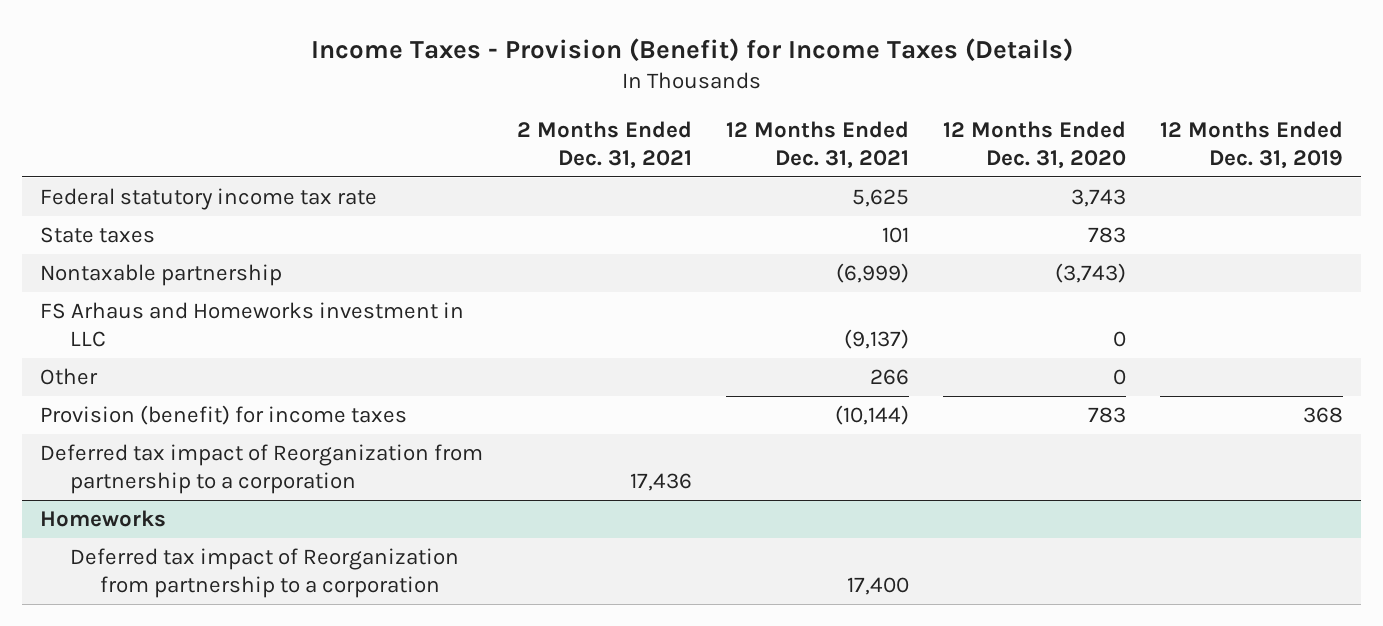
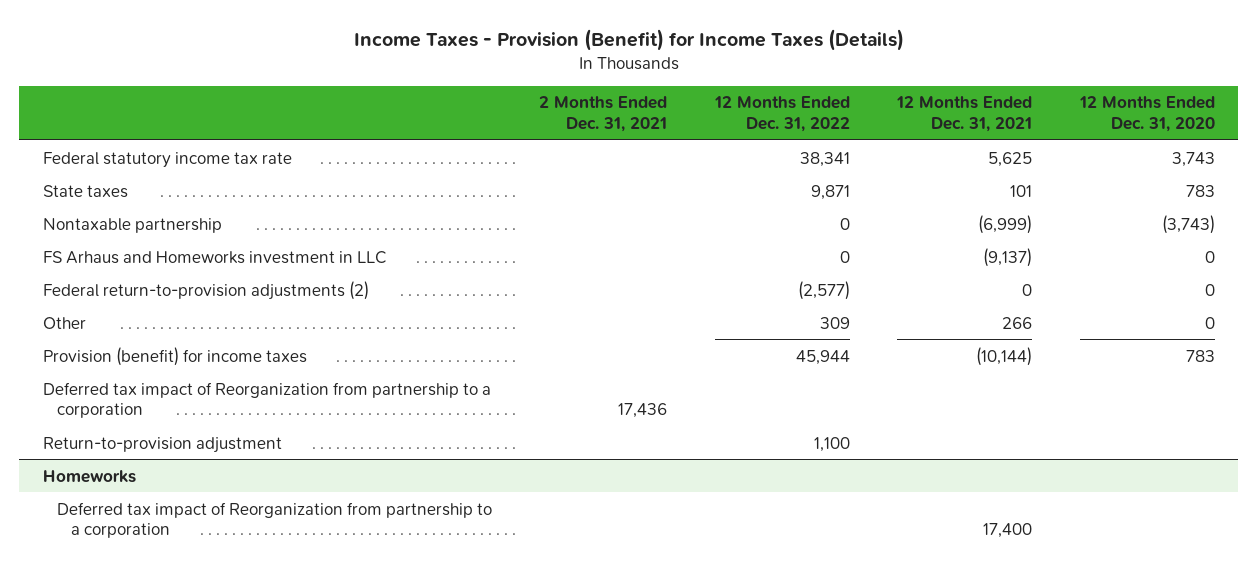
[1160,120,1344,169] 12 Months Ended Dec. 31, 2019 -> none
none -> [713,96,850,133] 12 Months Ended Dec. 31, 2022
none -> [42,280,369,300] Federal return-to-provision adjustments (2)
none -> [42,436,282,453] Return-to-provision adjustment

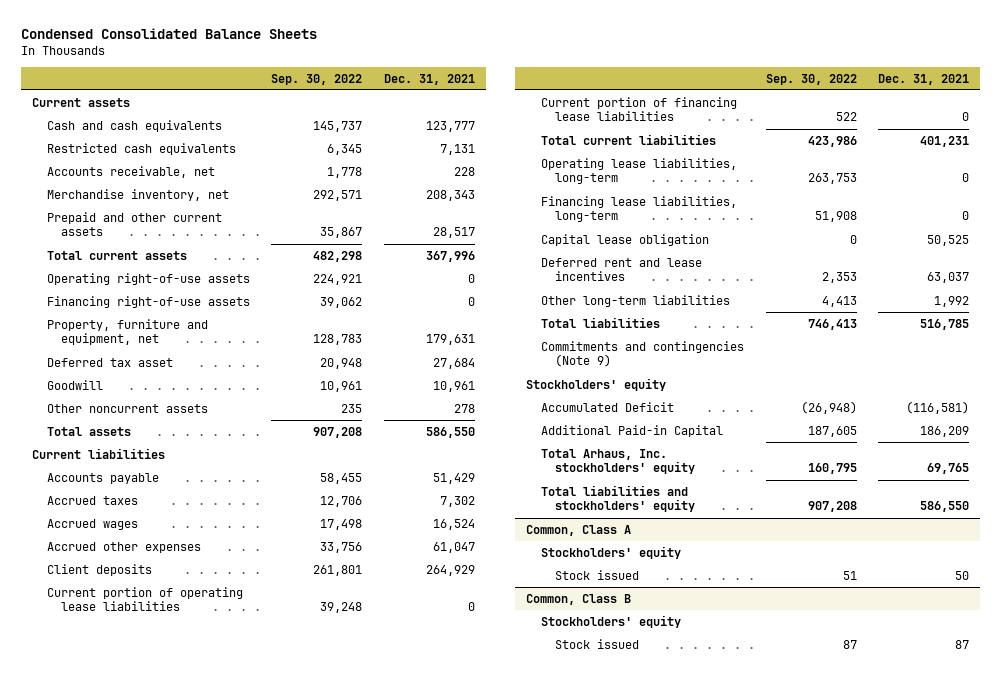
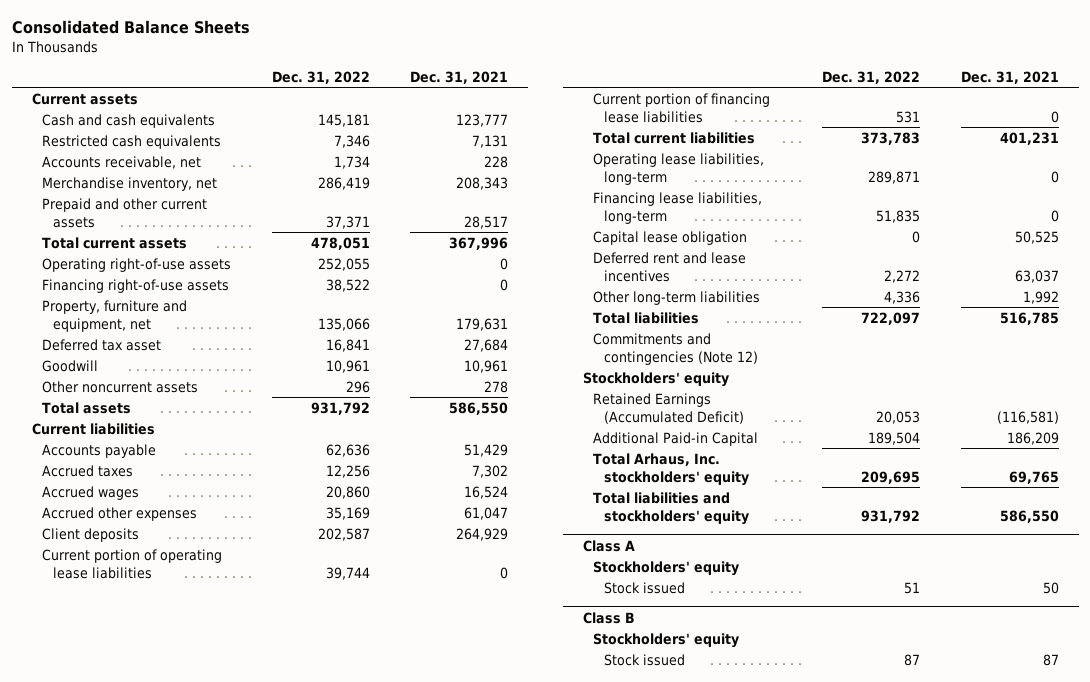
[21,28,318,40] Condensed Consolidated Balance Sheets -> [11,20,250,35] Consolidated Balance Sheets
[271,73,363,85] Sep. 30, 2022 -> none
none -> [271,70,370,84] Dec. 31, 2022
[540,340,744,368] Commitments and contingencies (Note 9) -> [593,332,758,365] Commitments and contingencies (Note 12)
[540,401,674,412] Accumulated Deficit -> [593,392,744,424] Retained Earnings (Accumulated Deficit)
[526,524,632,536] Common, Class A -> [582,539,635,552] Class A
[526,593,632,605] Common, Class B -> [582,611,635,624] Class B

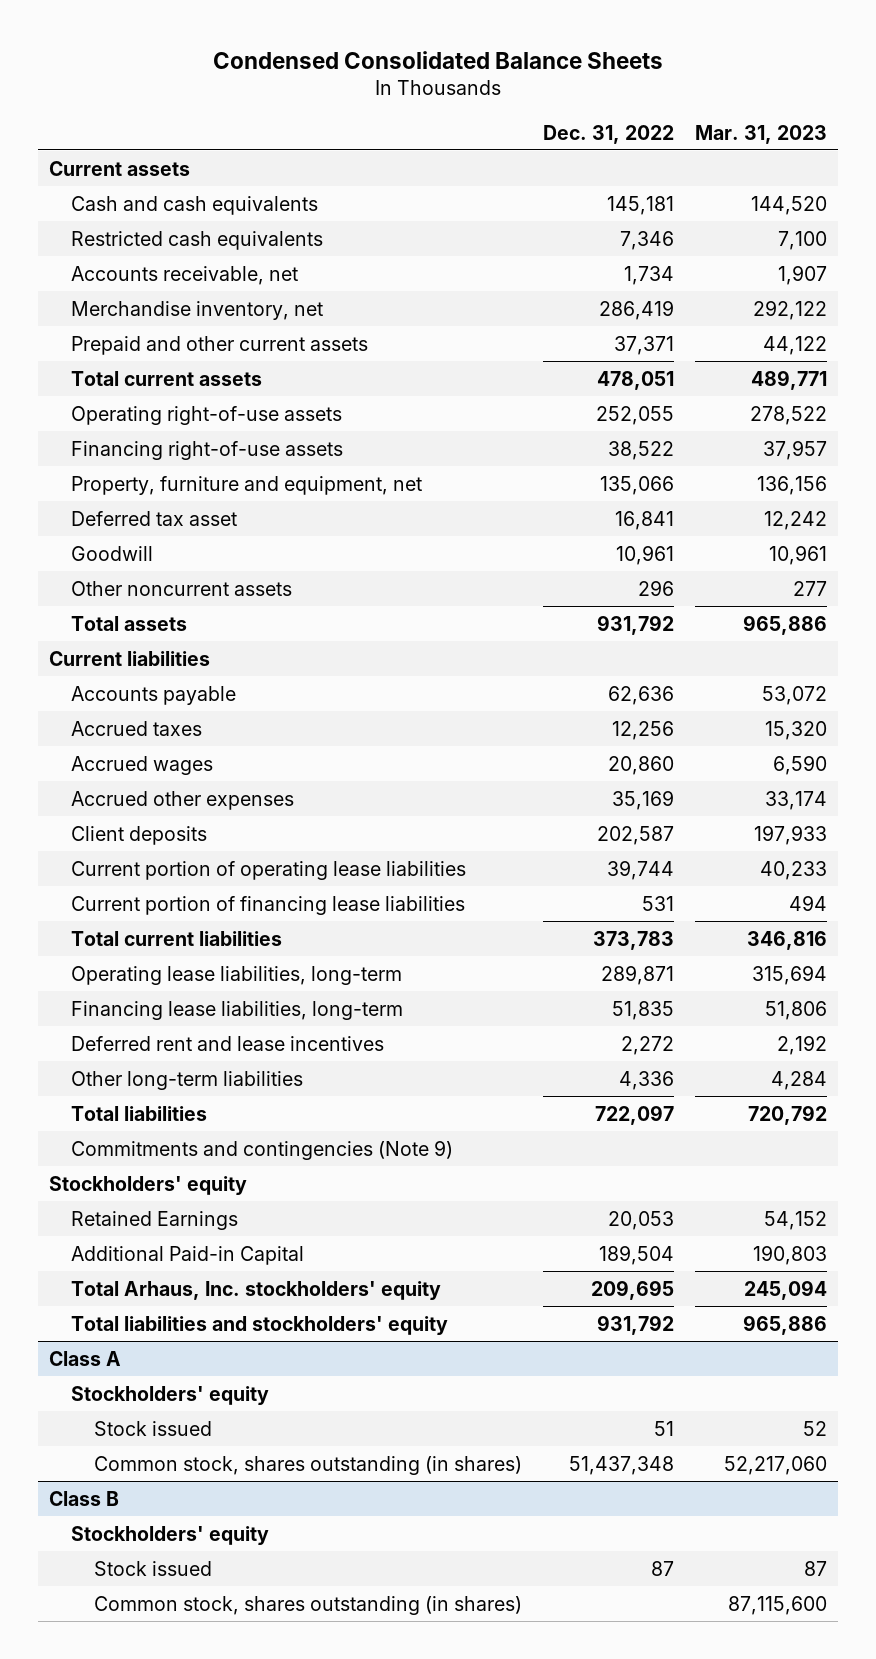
[11,20,250,35] Consolidated Balance Sheets -> [213,50,664,69] Condensed Consolidated Balance Sheets
[409,70,508,84] Dec. 31, 2021 -> none
none -> [695,124,828,144] Mar. 31, 2023
[593,230,748,245] Capital lease obligation -> none
[593,332,758,365] Commitments and contingencies (Note 12) -> [71,1139,454,1160] Commitments and contingencies (Note 9)
[593,392,744,424] Retained Earnings (Accumulated Deficit) -> [71,1210,239,1230] Retained Earnings
none -> [93,1455,522,1475] Common stock, shares outstanding (in shares)
none -> [93,1595,522,1615] Common stock, shares outstanding (in shares)

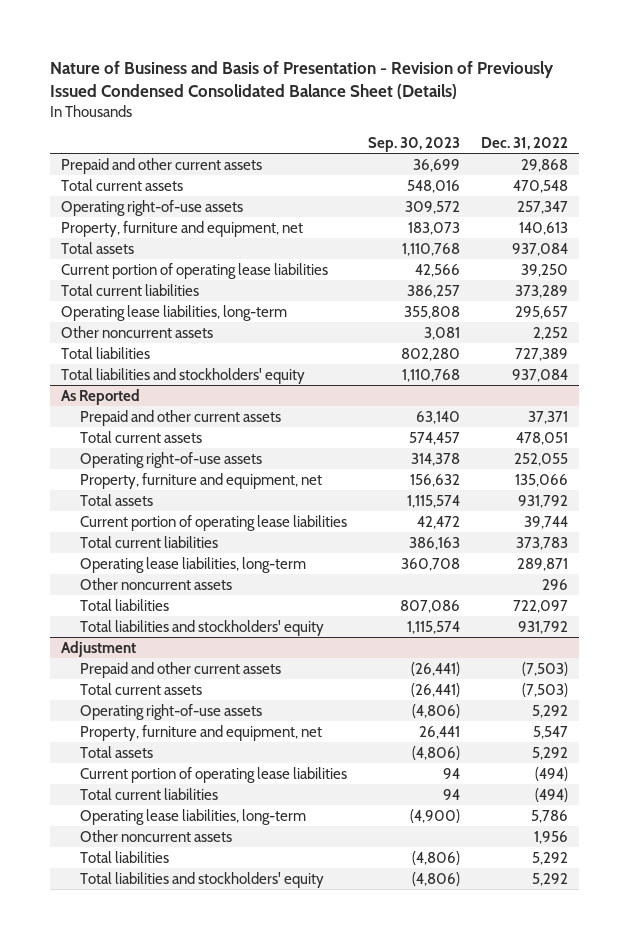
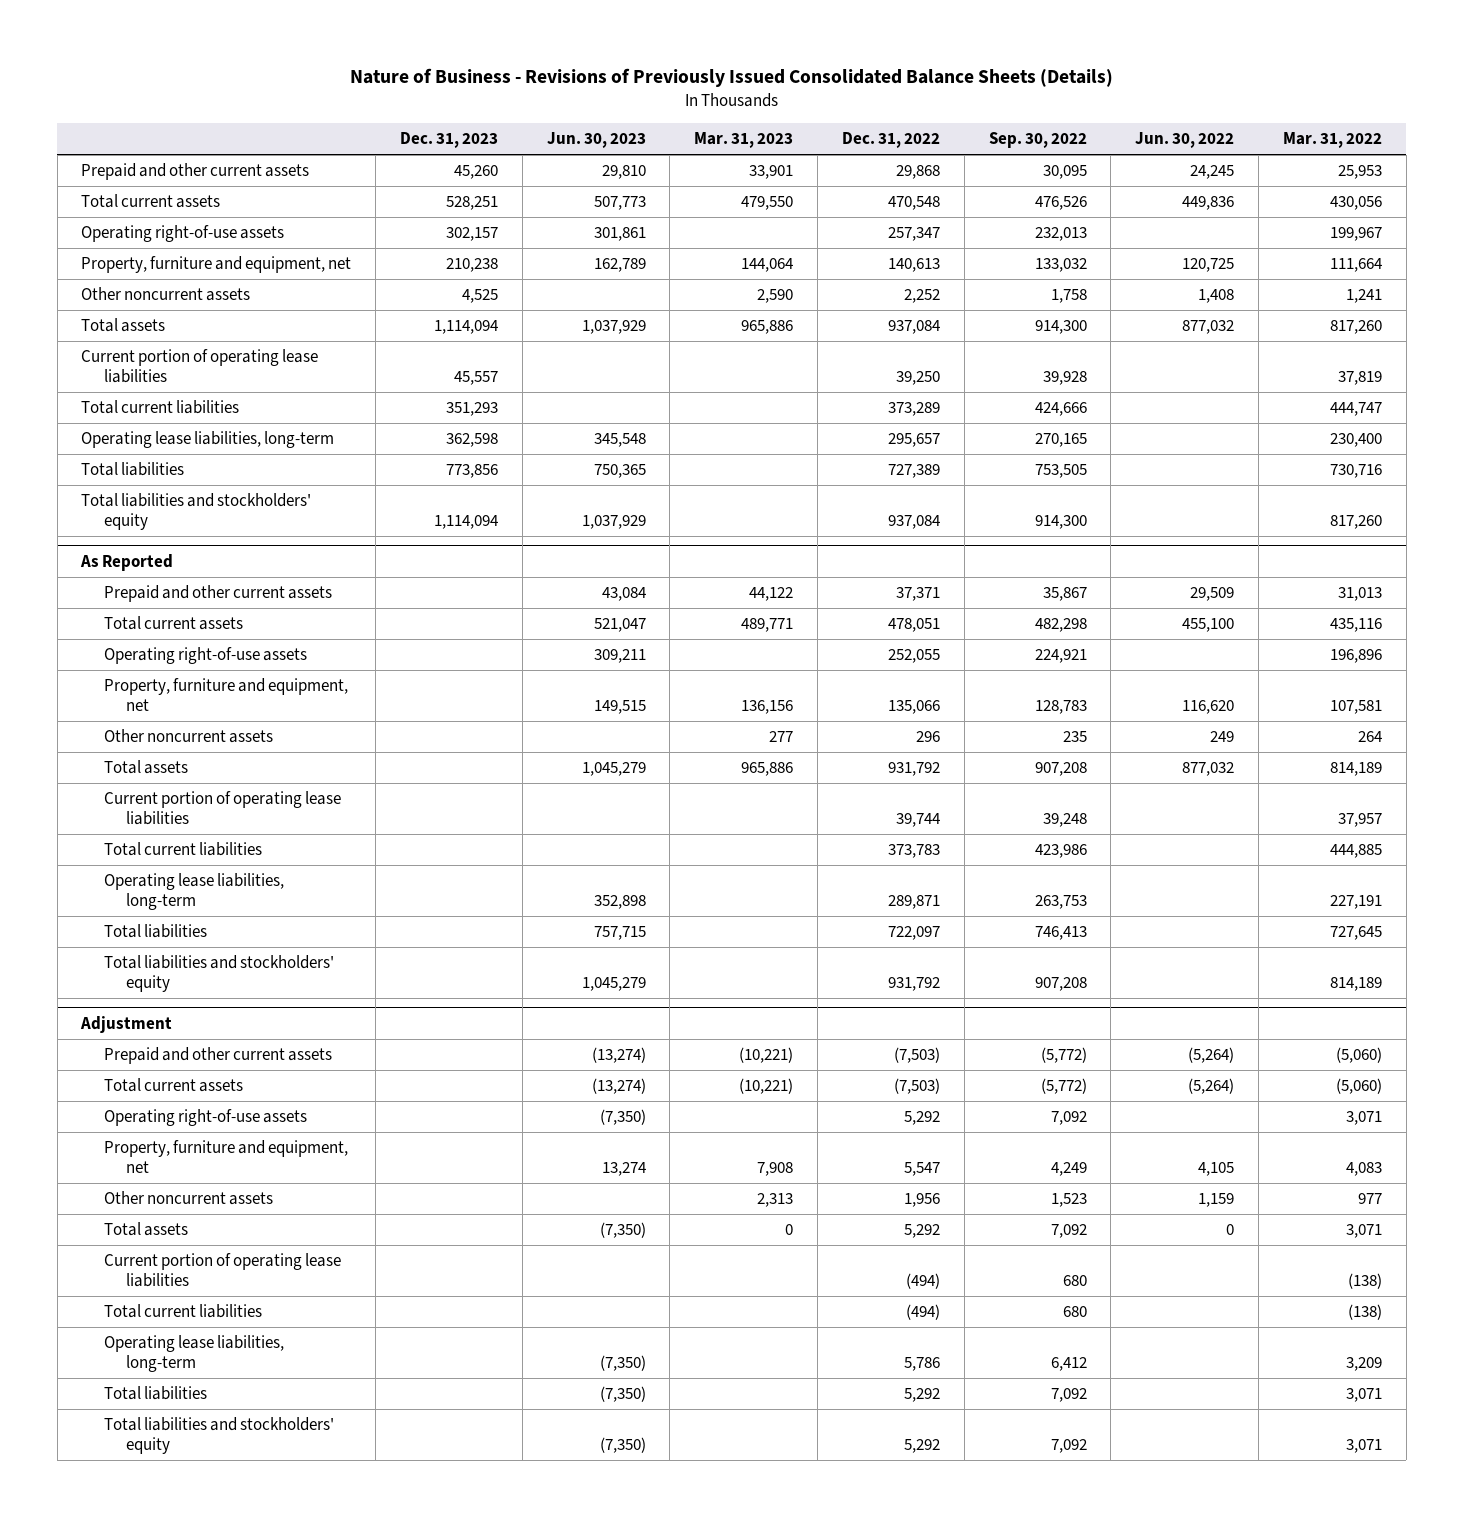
[50,60,555,99] Nature of Business and Basis of Presentation - Revision of Previously Issued Condensed Consolidated Balance Sheet (Details) -> [349,68,1113,88] Nature of Business - Revisions of Previously Issued Consolidated Balance Sheets (Details)
[368,137,461,153] Sep. 30, 2023 -> none
none -> [400,132,499,149] Dec. 31, 2023
none -> [546,132,646,149] Jun. 30, 2023
none -> [694,132,794,149] Mar. 31, 2023
none -> [988,132,1087,149] Sep. 30, 2022
none -> [1135,132,1235,149] Jun. 30, 2022
none -> [1282,132,1382,149] Mar. 31, 2022
[61,325,214,338] Other noncurrent assets -> [81,287,251,302] Other noncurrent assets
[79,577,232,590] Other noncurrent assets -> [103,729,273,744] Other noncurrent assets
[79,829,232,842] Other noncurrent assets -> [103,1191,273,1206] Other noncurrent assets

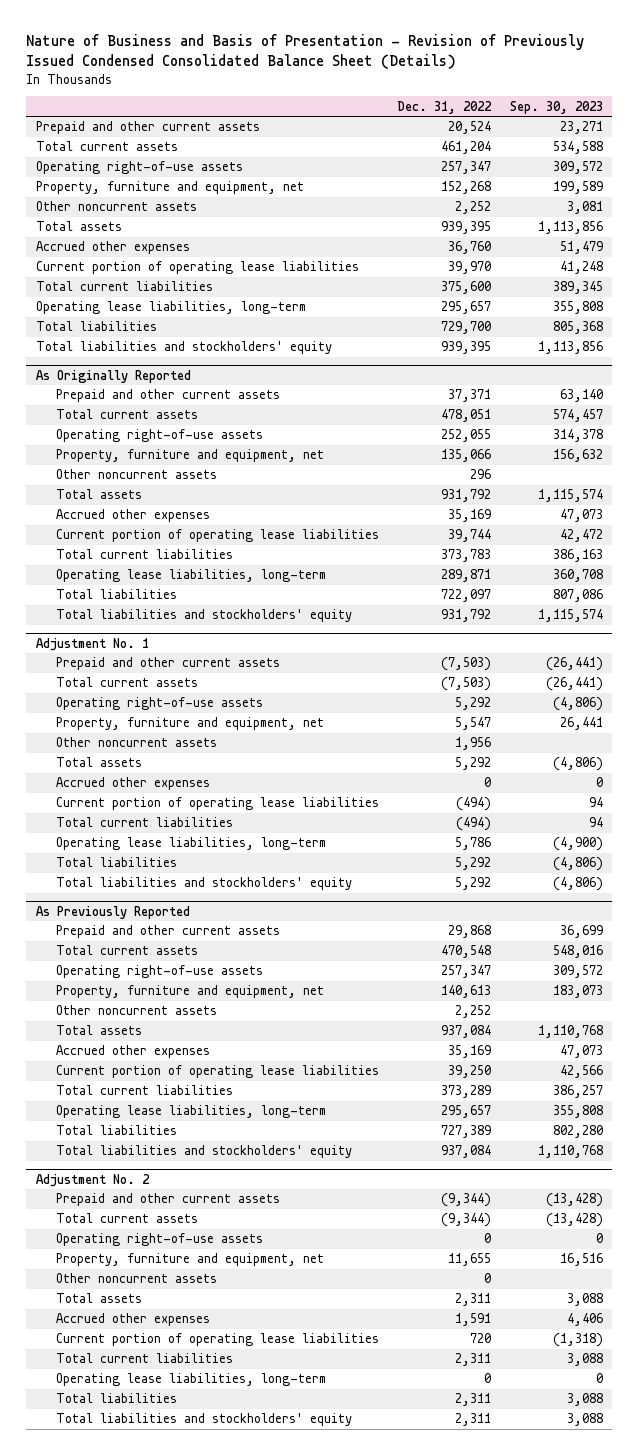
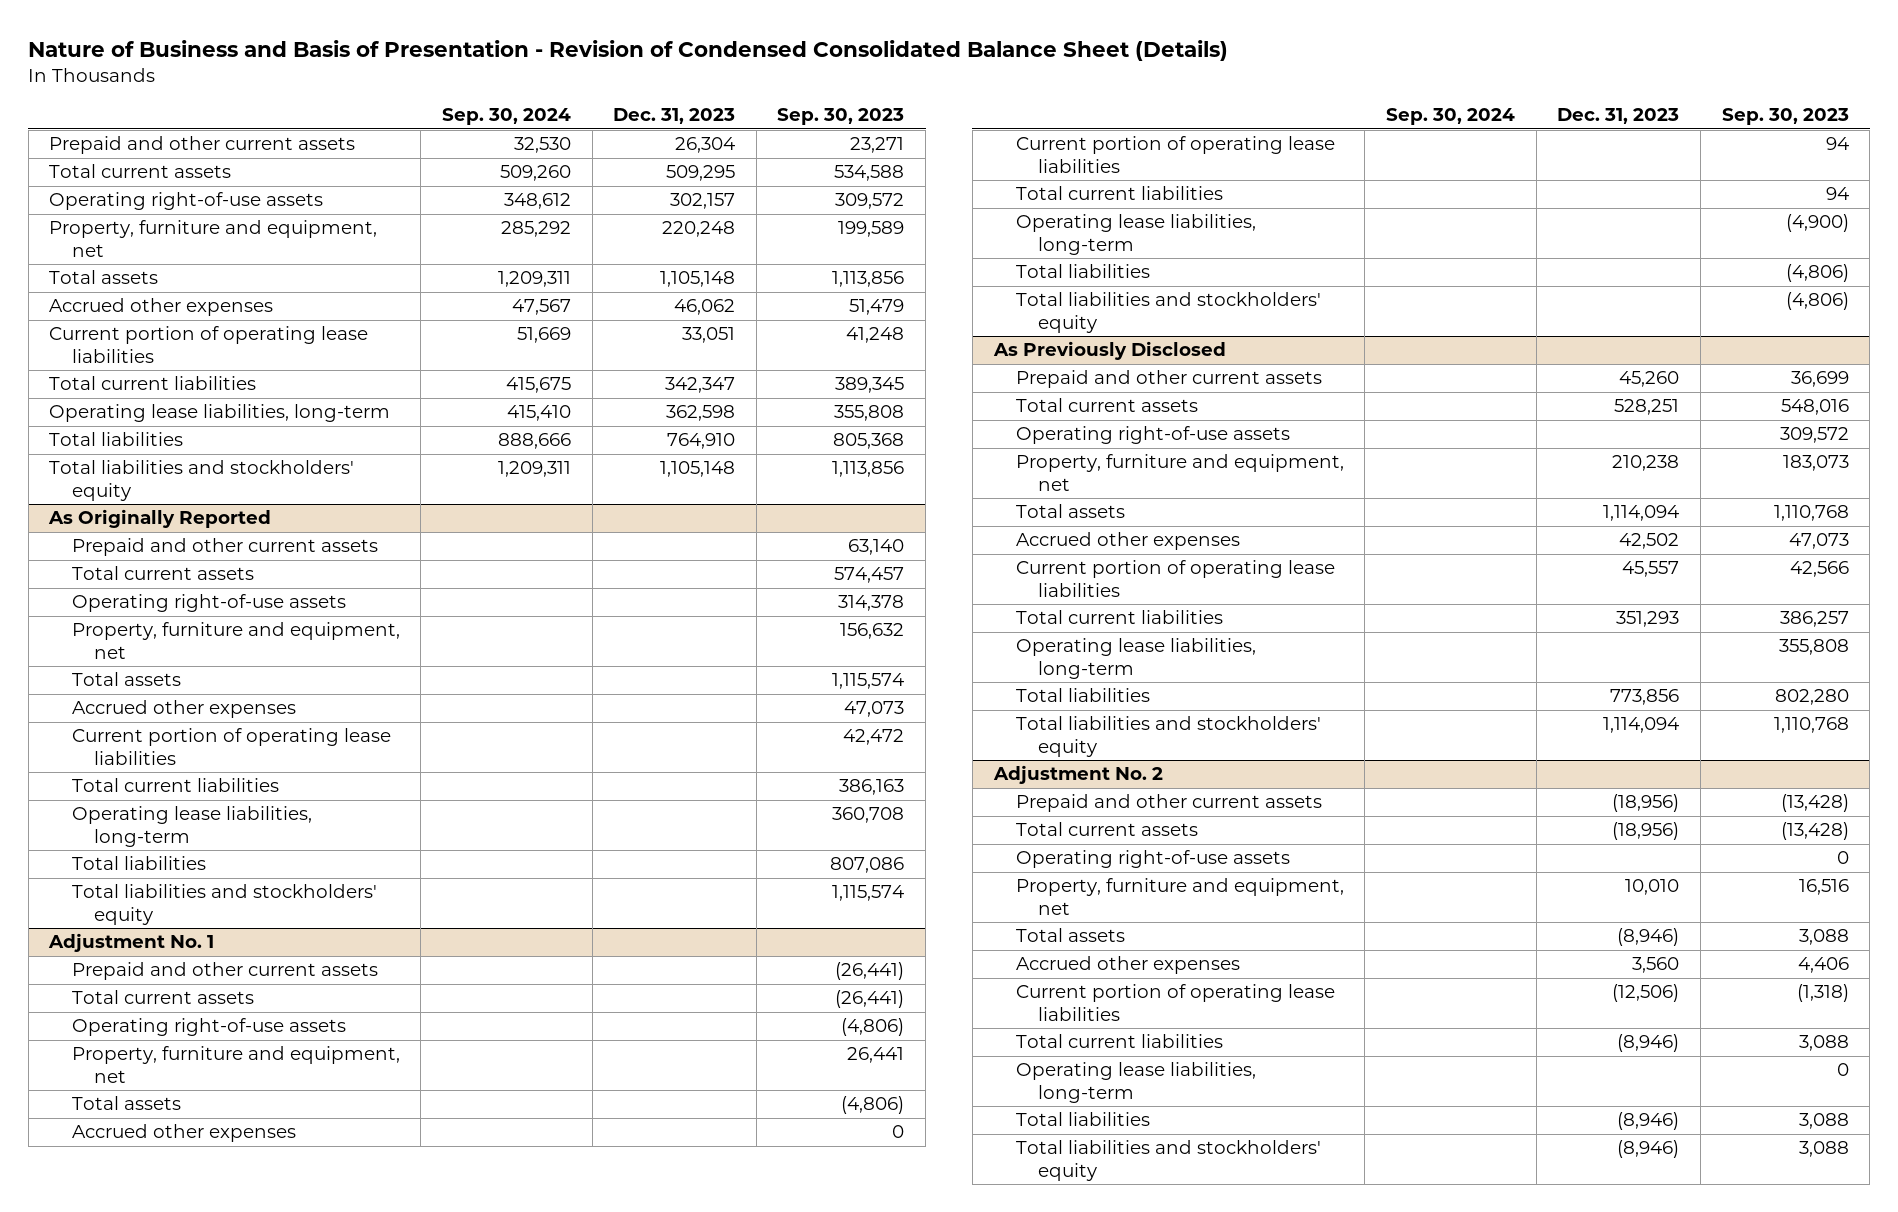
[26,34,585,70] Nature of Business and Basis of Presentation - Revision of Previously Issued Condensed Consolidated Balance Sheet (Details) -> [28,40,1229,62] Nature of Business and Basis of Presentation - Revision of Condensed Consolidated Balance Sheet (Details)
[397,100,493,114] Dec. 31, 2022 -> none
none -> [441,108,571,126] Sep. 30, 2024
none -> [613,108,736,125] Dec. 31, 2023
[35,201,197,212] Other noncurrent assets -> none
[55,469,217,480] Other noncurrent assets -> none
[55,737,217,748] Other noncurrent assets -> none
[35,905,190,919] As Previously Reported -> [992,341,1226,361] As Previously Disclosed
[55,1005,217,1016] Other noncurrent assets -> none
[55,1273,217,1284] Other noncurrent assets -> none

